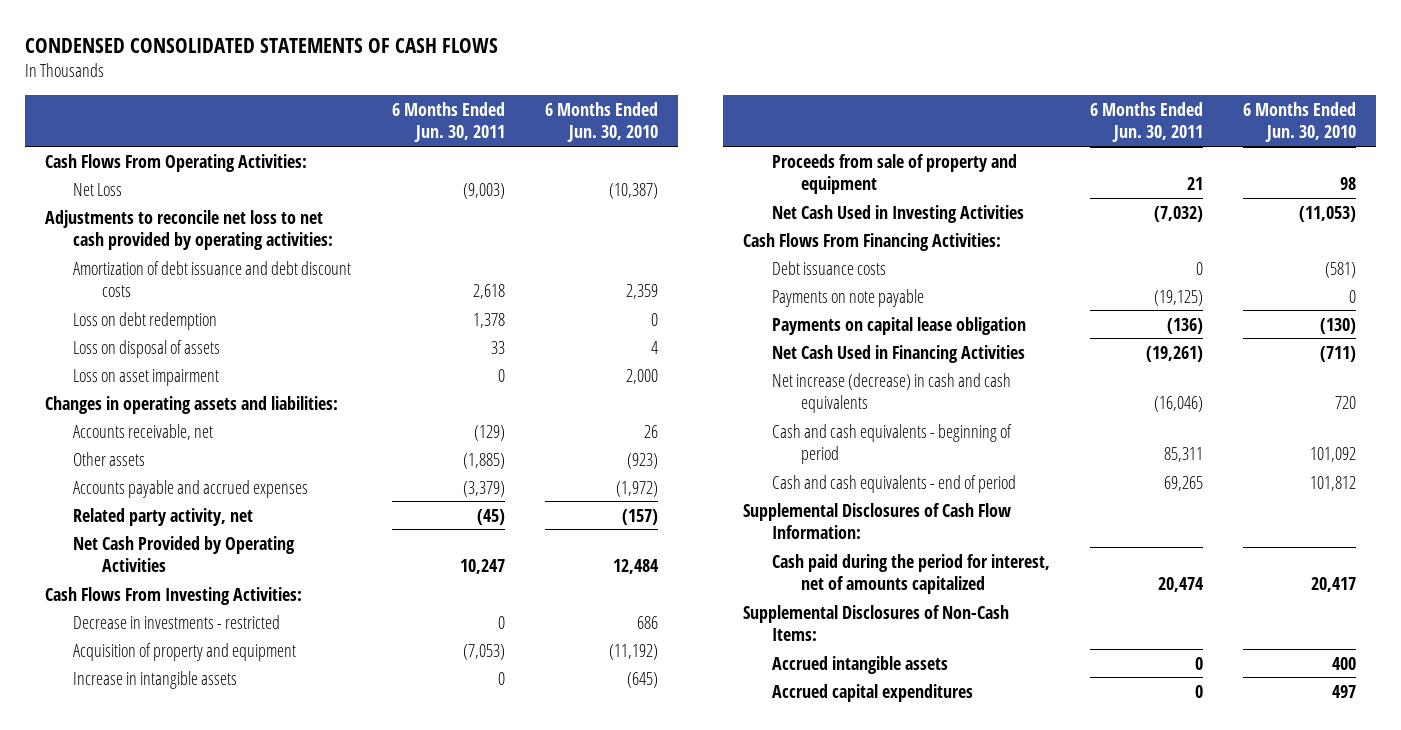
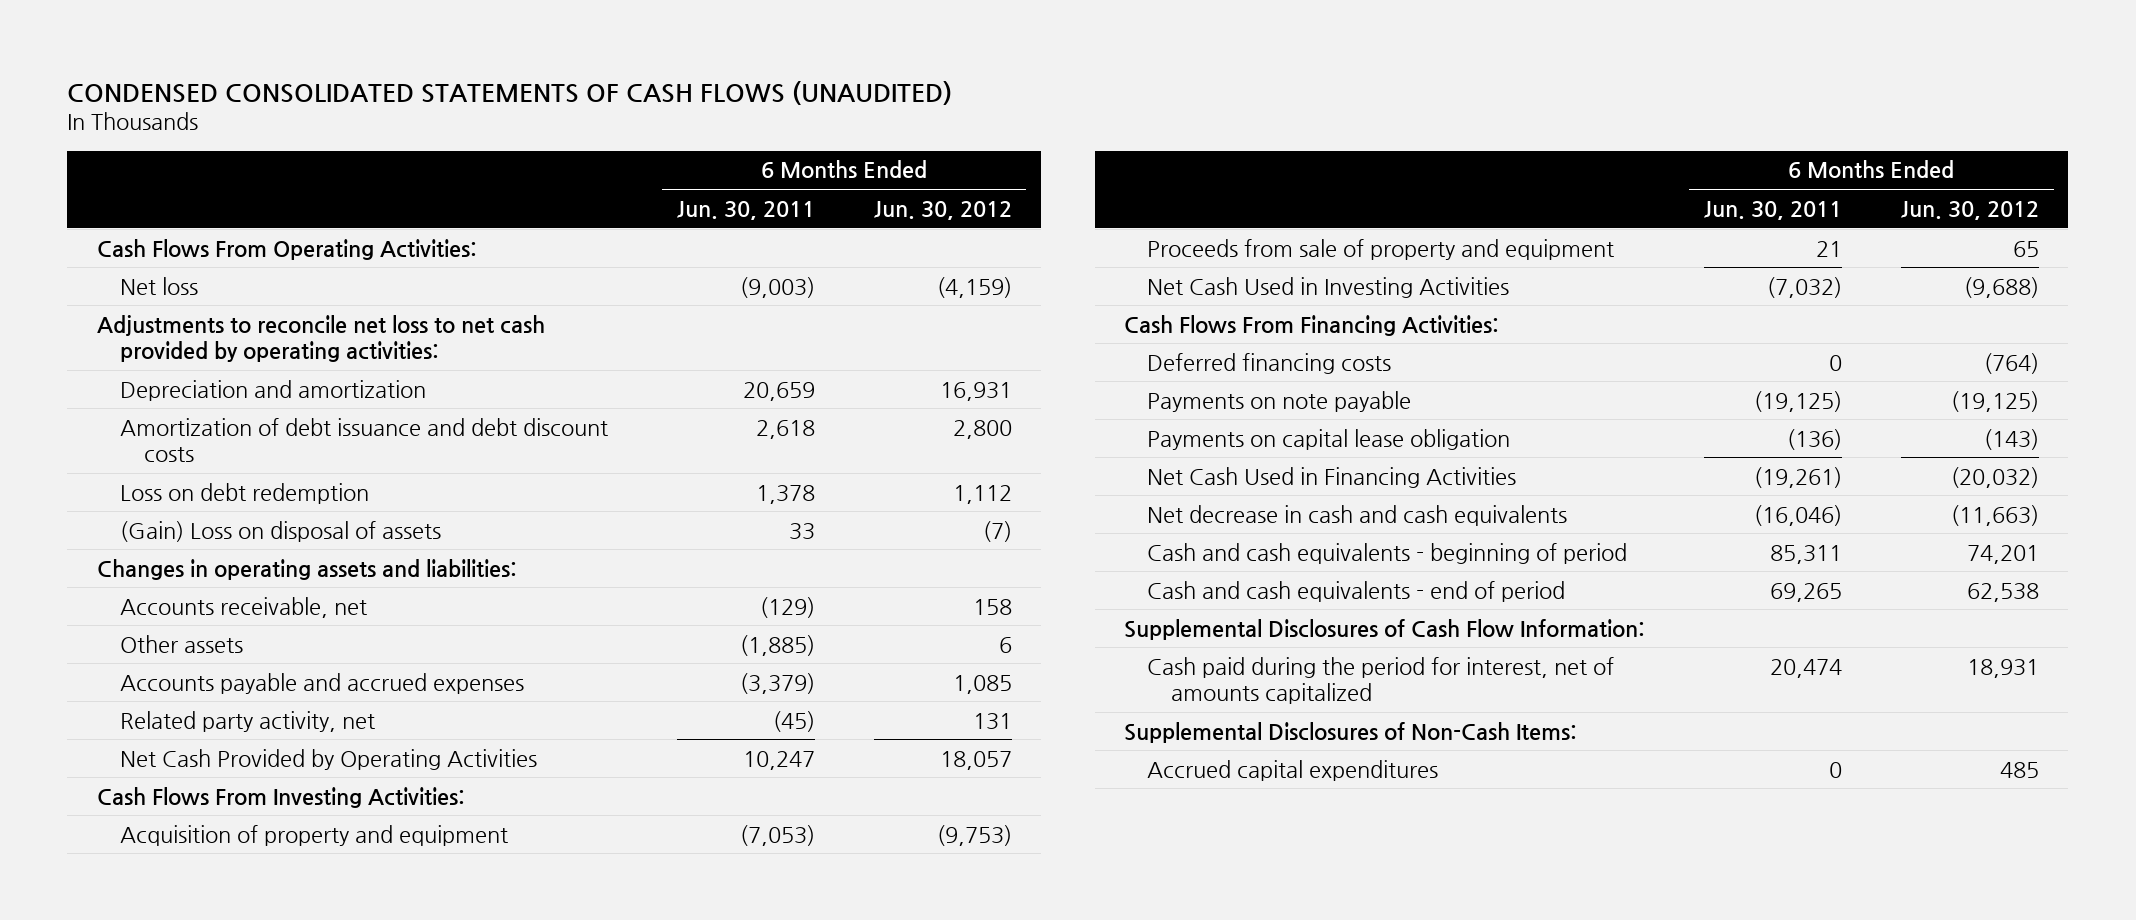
[24,37,498,53] CONDENSED CONSOLIDATED STATEMENTS OF CASH FLOWS -> [67,80,953,105] CONDENSED CONSOLIDATED STATEMENTS OF CASH FLOWS (UNAUDITED)
[544,101,658,143] 6 Months Ended Jun. 30, 2010 -> none
none -> [873,200,1012,220] Jun. 30, 2012
[73,182,123,196] Net Loss -> [120,276,199,295] Net loss
none -> [120,379,427,401] Depreciation and amortization
[73,368,220,386] Loss on asset impairment -> none
[73,339,221,358] Loss on disposal of assets -> [120,520,442,542] (Gain) Loss on disposal of assets
[73,614,281,629] Decrease in investments - restricted -> none
[73,670,238,689] Increase in intangible assets -> none
[771,260,886,275] Debt issuance costs -> none
none -> [1147,352,1392,374] Deferred financing costs
[771,372,1011,414] Net increase (decrease) in cash and cash equivalents -> [1147,504,1568,526] Net decrease in cash and cash equivalents
[771,655,948,674] Accrued intangible assets -> none

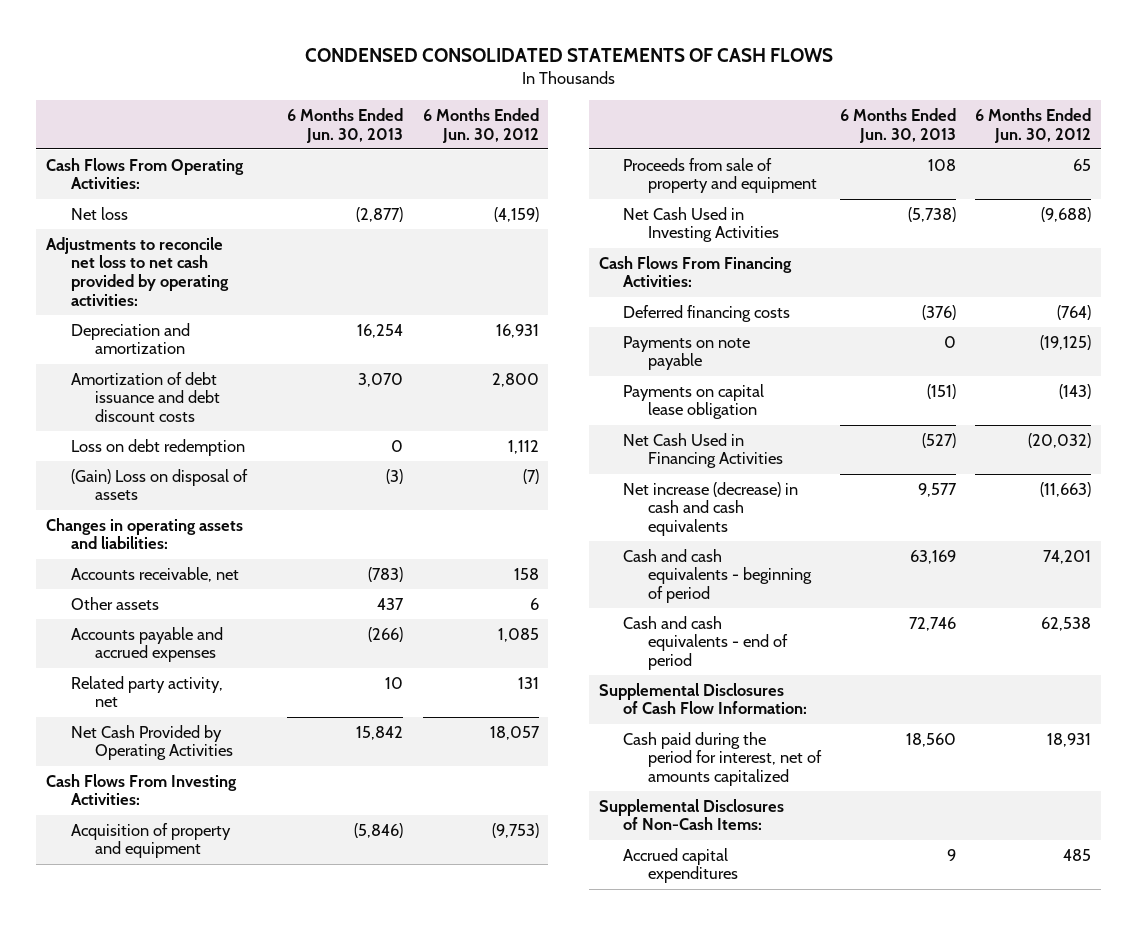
[67,80,953,105] CONDENSED CONSOLIDATED STATEMENTS OF CASH FLOWS (UNAUDITED) -> [304,47,833,62] CONDENSED CONSOLIDATED STATEMENTS OF CASH FLOWS
[676,200,815,220] Jun. 30, 2011 -> none
none -> [287,107,404,143] 6 Months Ended Jun. 30, 2013
[1147,504,1568,526] Net decrease in cash and cash equivalents -> [623,481,799,537] Net increase (decrease) in cash and cash equivalents

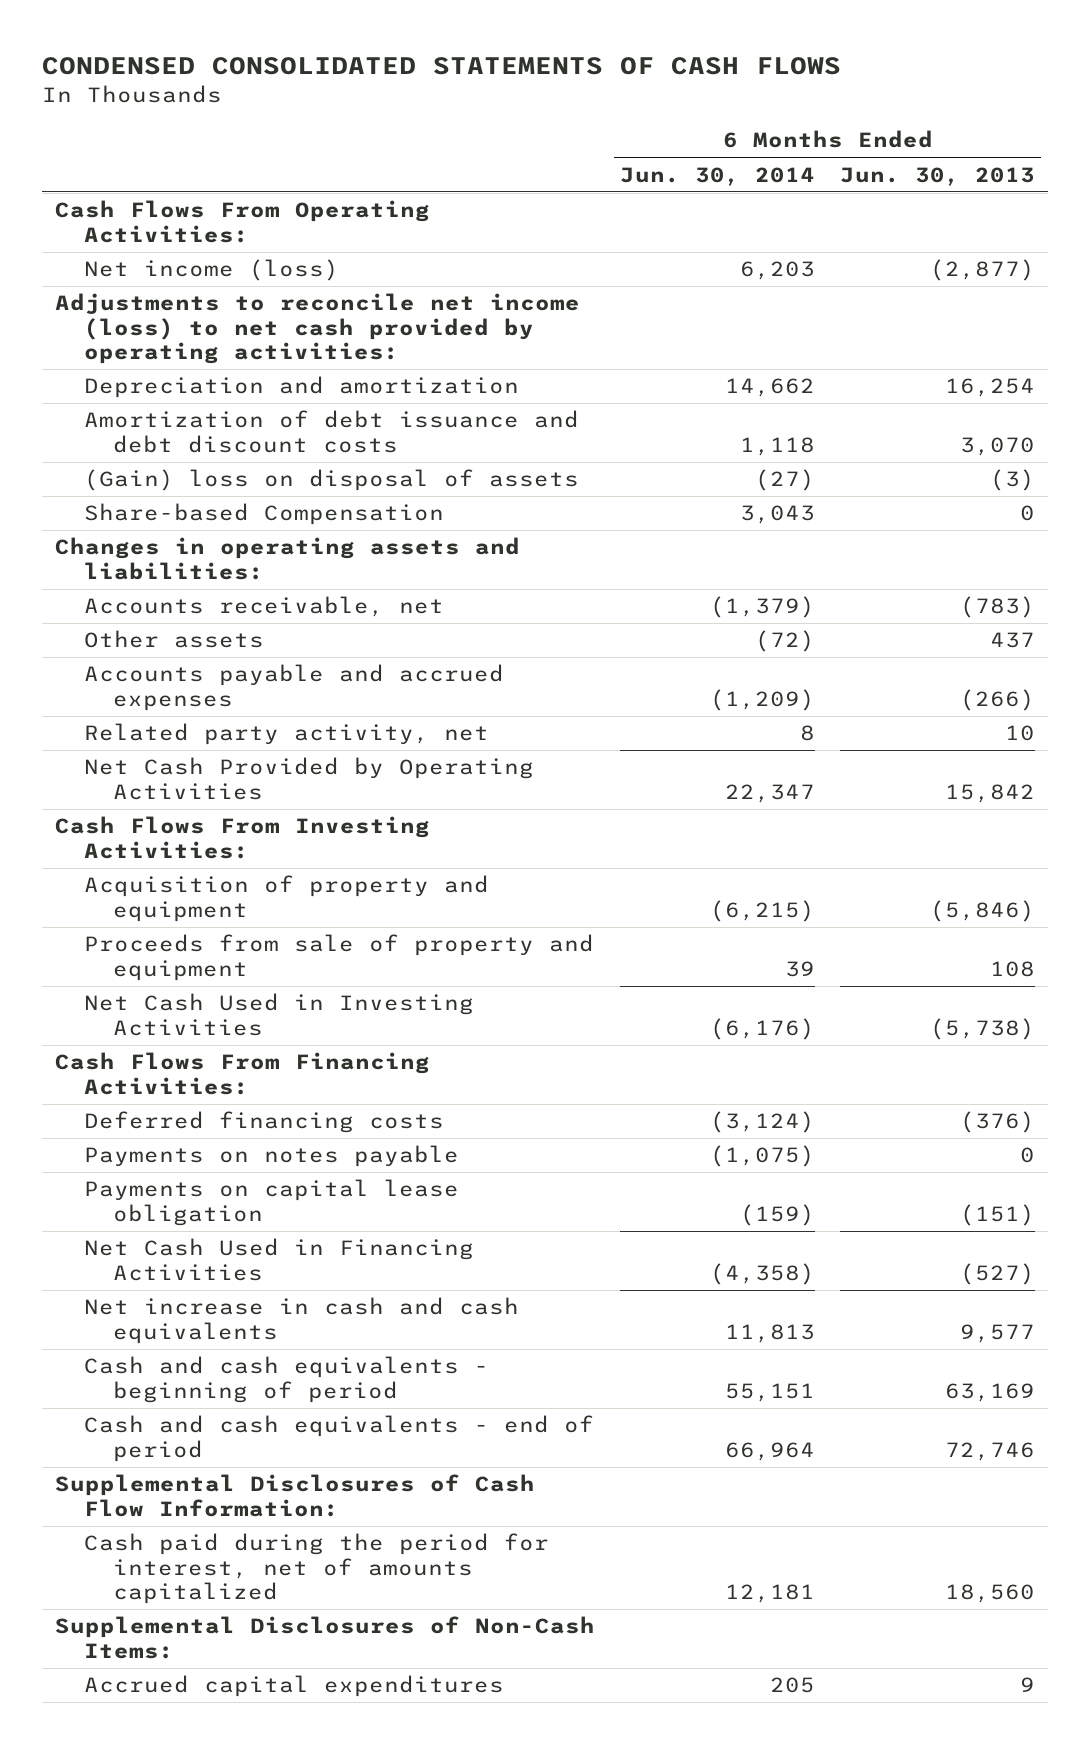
[422,107,539,143] 6 Months Ended Jun. 30, 2012 -> none
none -> [620,166,816,186] Jun. 30, 2014
[70,206,128,220] Net loss -> [84,259,340,282] Net income (loss)
[45,236,229,307] Adjustments to reconcile net loss to net cash provided by operating activities: -> [54,293,580,365] Adjustments to reconcile net income (loss) to net cash provided by operating activities:
[70,438,245,456] Loss on debt redemption -> none
[70,468,248,501] (Gain) Loss on disposal of assets -> [84,469,580,492] (Gain) loss on disposal of assets
none -> [84,503,445,526] Share-based Compensation
[623,335,751,371] Payments on note payable -> [84,1145,460,1168] Payments on notes payable
[623,481,799,537] Net increase (decrease) in cash and cash equivalents -> [84,1297,520,1344] Net increase in cash and cash equivalents

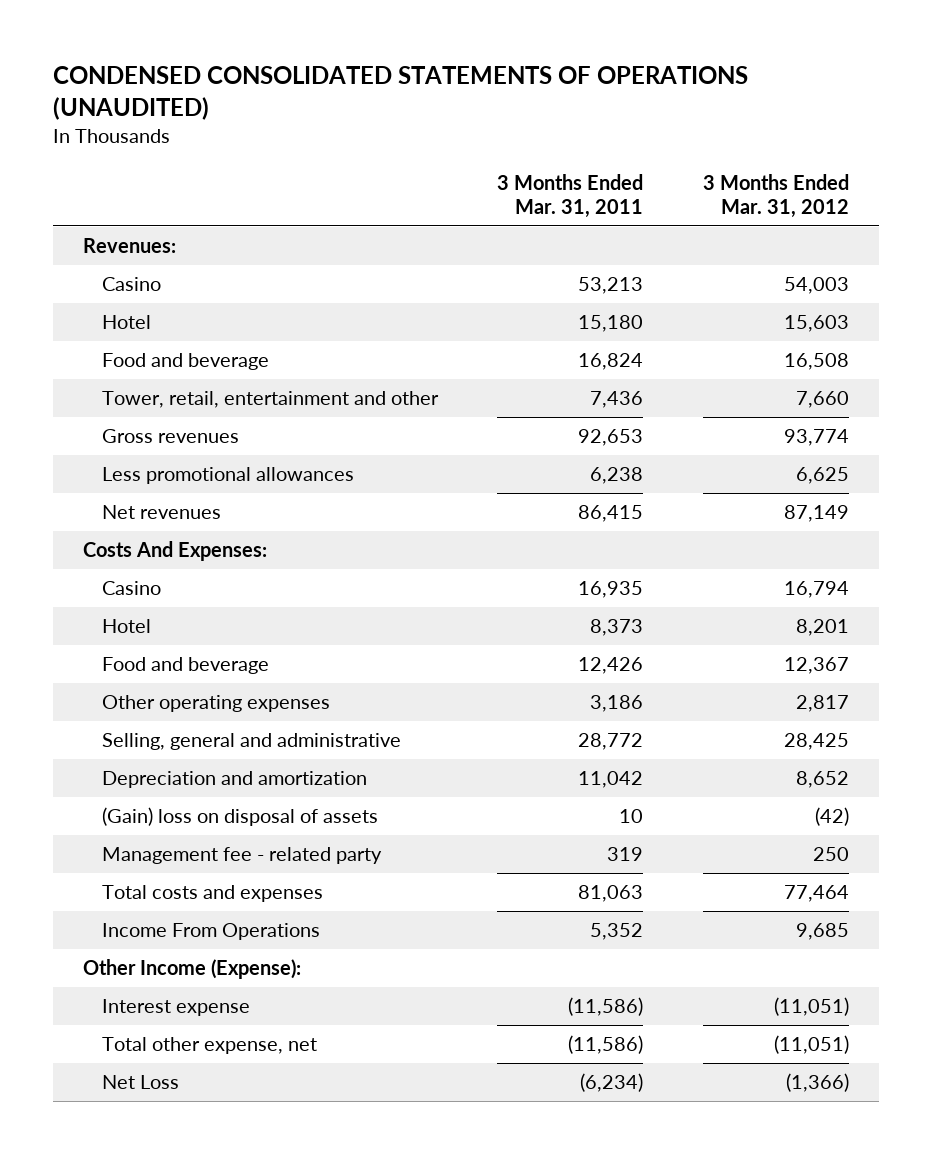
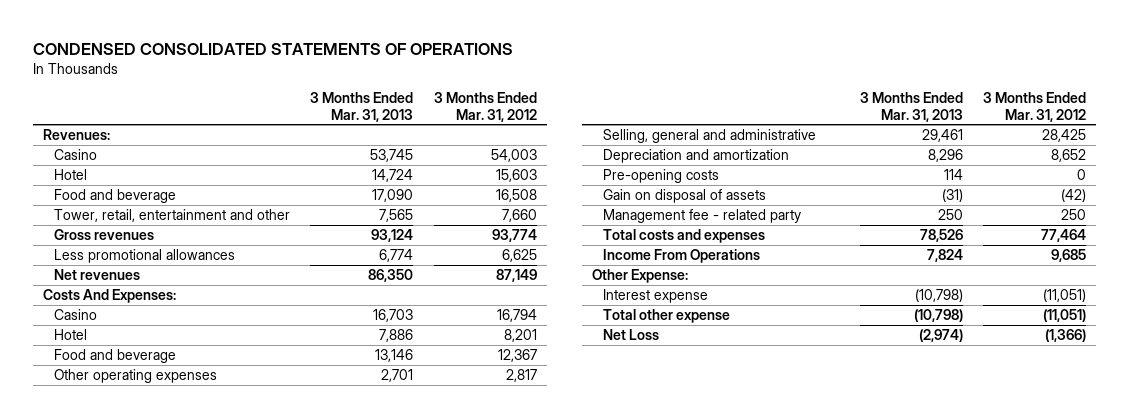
[53,66,749,120] CONDENSED CONSOLIDATED STATEMENTS OF OPERATIONS (UNAUDITED) -> [32,42,513,55] CONDENSED CONSOLIDATED STATEMENTS OF OPERATIONS
[497,173,644,219] 3 Months Ended Mar. 31, 2011 -> none
none -> [310,92,414,122] 3 Months Ended Mar. 31, 2013
none -> [603,169,720,184] Pre-opening costs
[101,807,378,827] (Gain) loss on disposal of assets -> [603,189,767,204] Gain on disposal of assets
[82,959,301,980] Other Income (Expense): -> [592,269,689,284] Other Expense:
[101,1037,317,1055] Total other expense, net -> [603,309,731,324] Total other expense

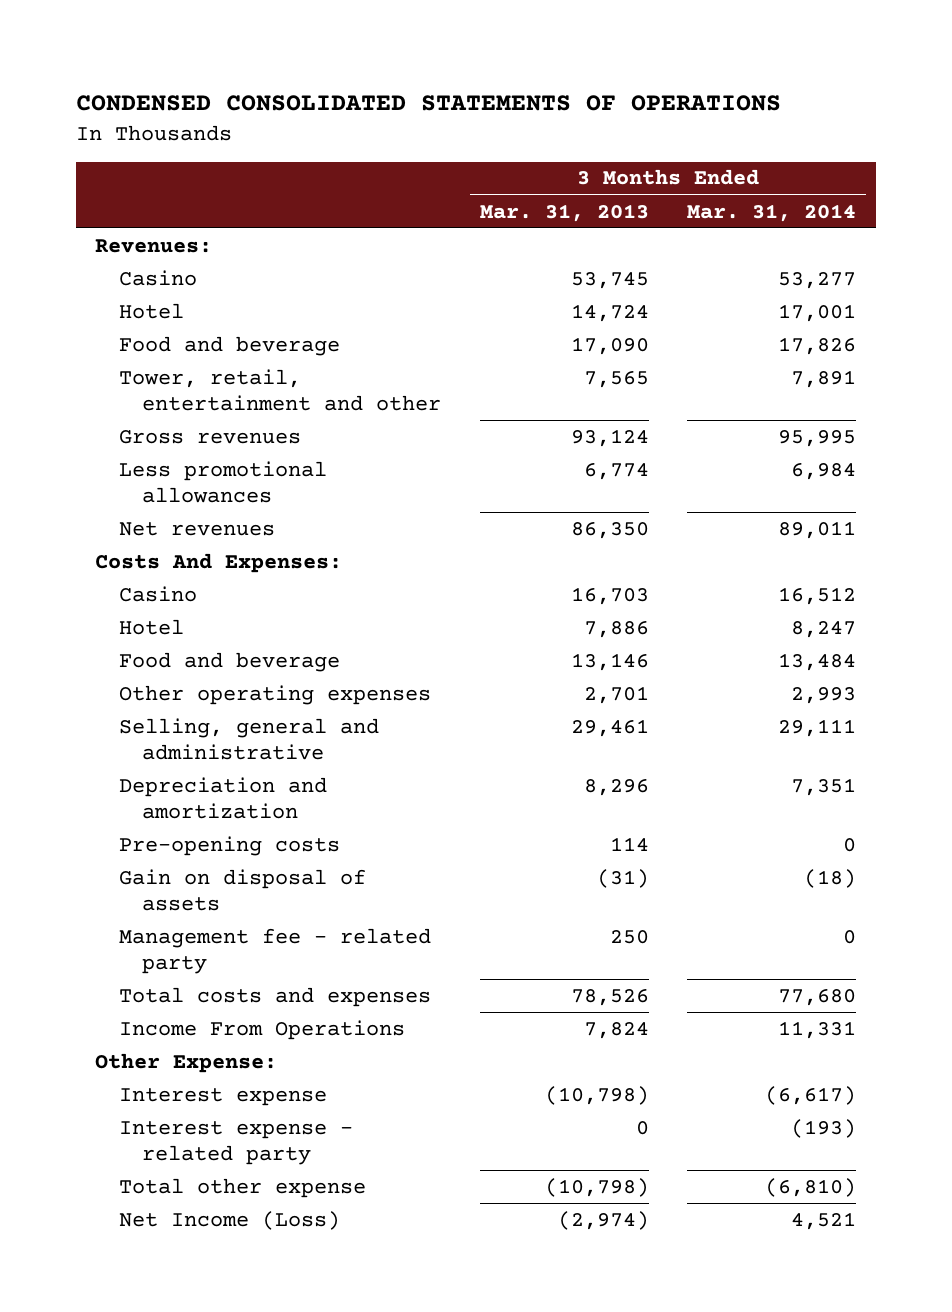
[433,92,537,122] 3 Months Ended Mar. 31, 2012 -> none
none -> [687,203,857,222] Mar. 31, 2014
none -> [118,1120,353,1165] Interest expense - related party
[603,329,660,341] Net Loss -> [118,1210,340,1230] Net Income (Loss)

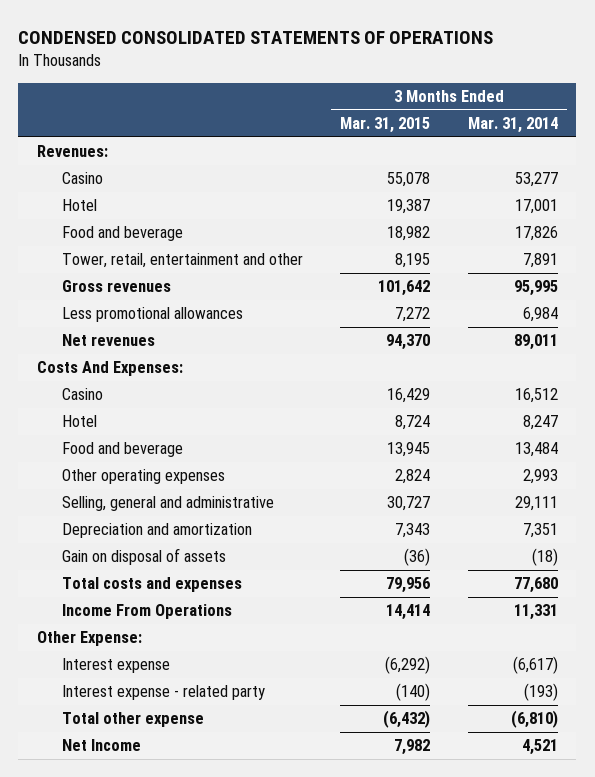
[479,203,649,222] Mar. 31, 2013 -> none
none -> [340,117,431,134] Mar. 31, 2015
[118,835,340,856] Pre-opening costs -> none
[118,927,431,974] Management fee - related party -> none
[118,1210,340,1230] Net Income (Loss) -> [61,739,141,752] Net Income

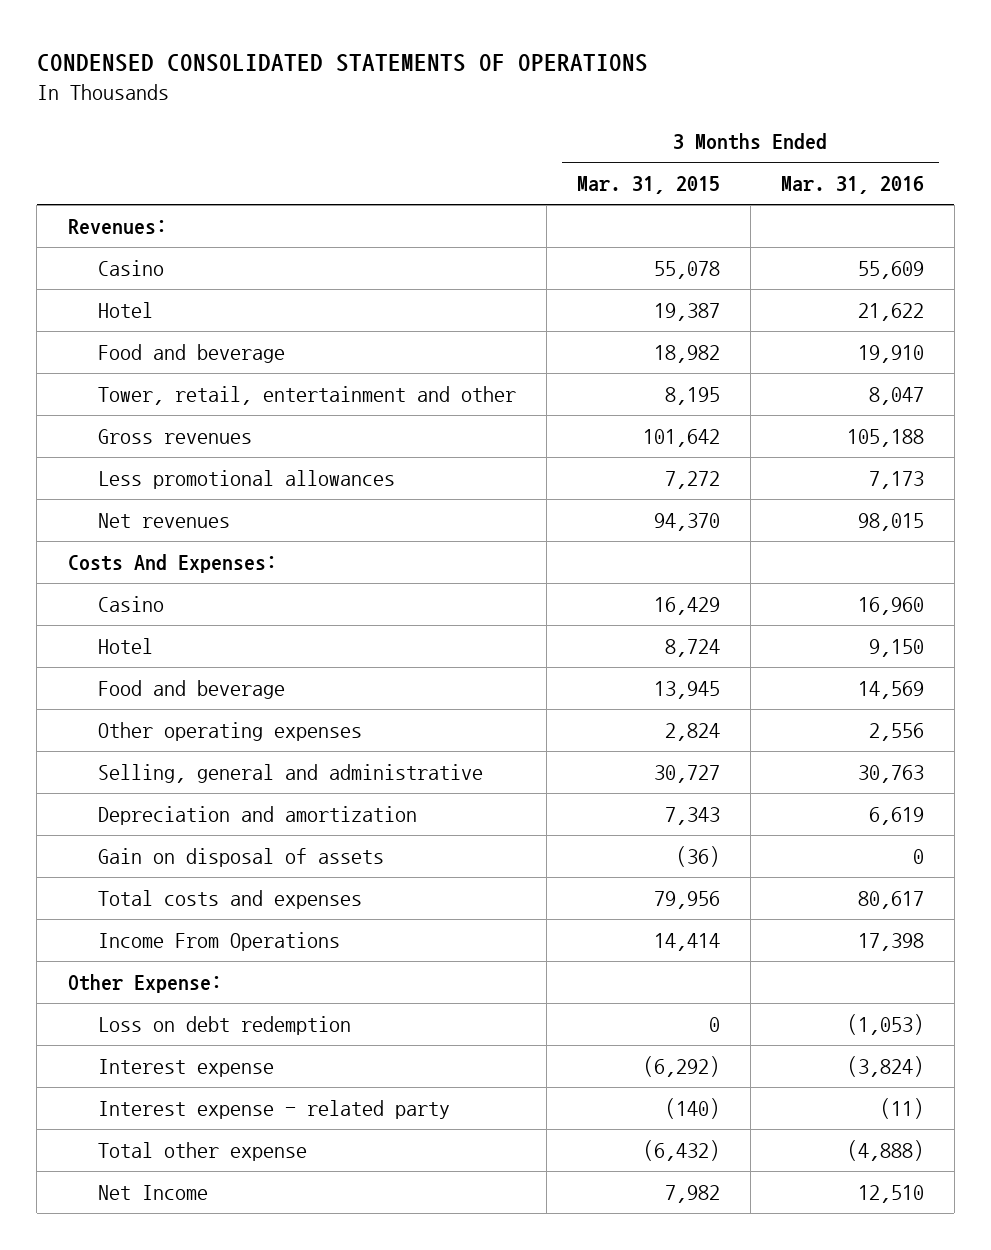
[467,117,558,134] Mar. 31, 2014 -> none
none -> [780,176,924,195] Mar. 31, 2016
none -> [97,1015,351,1035] Loss on debt redemption

